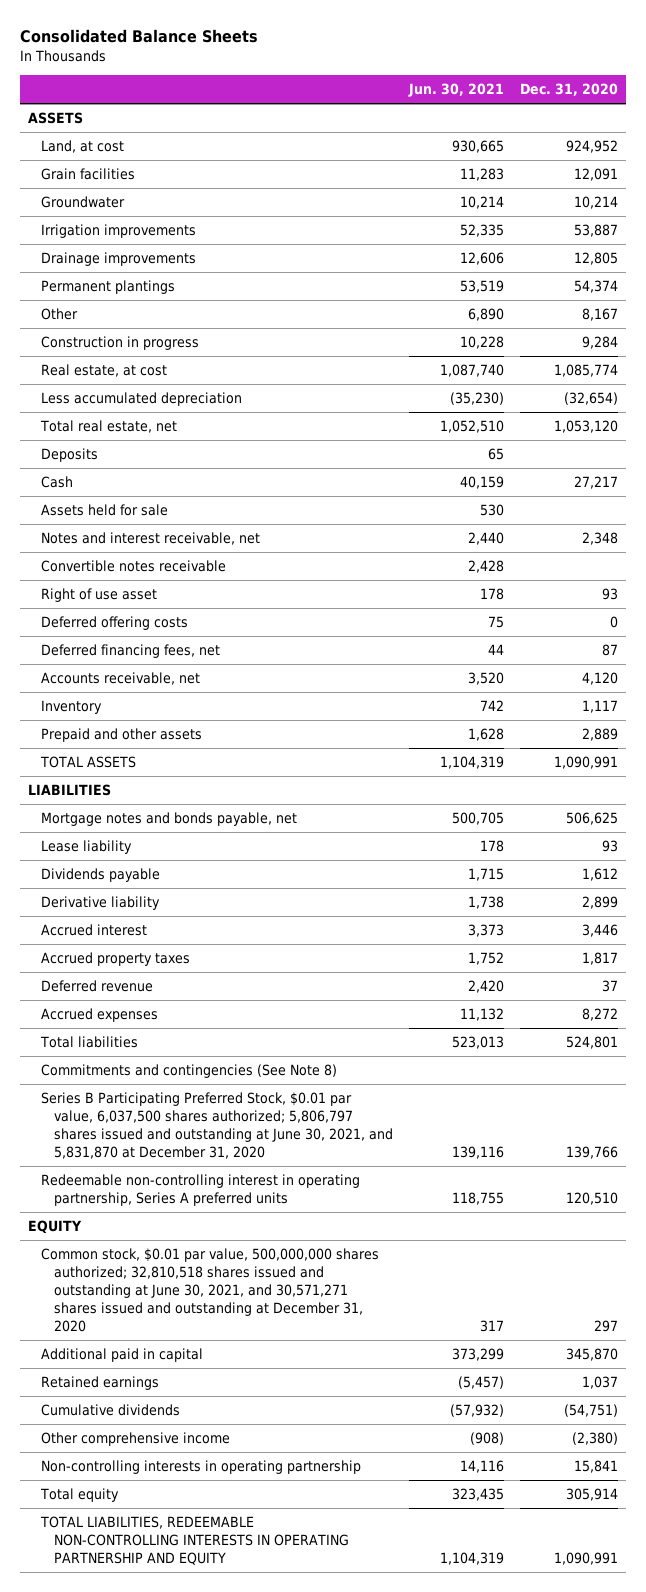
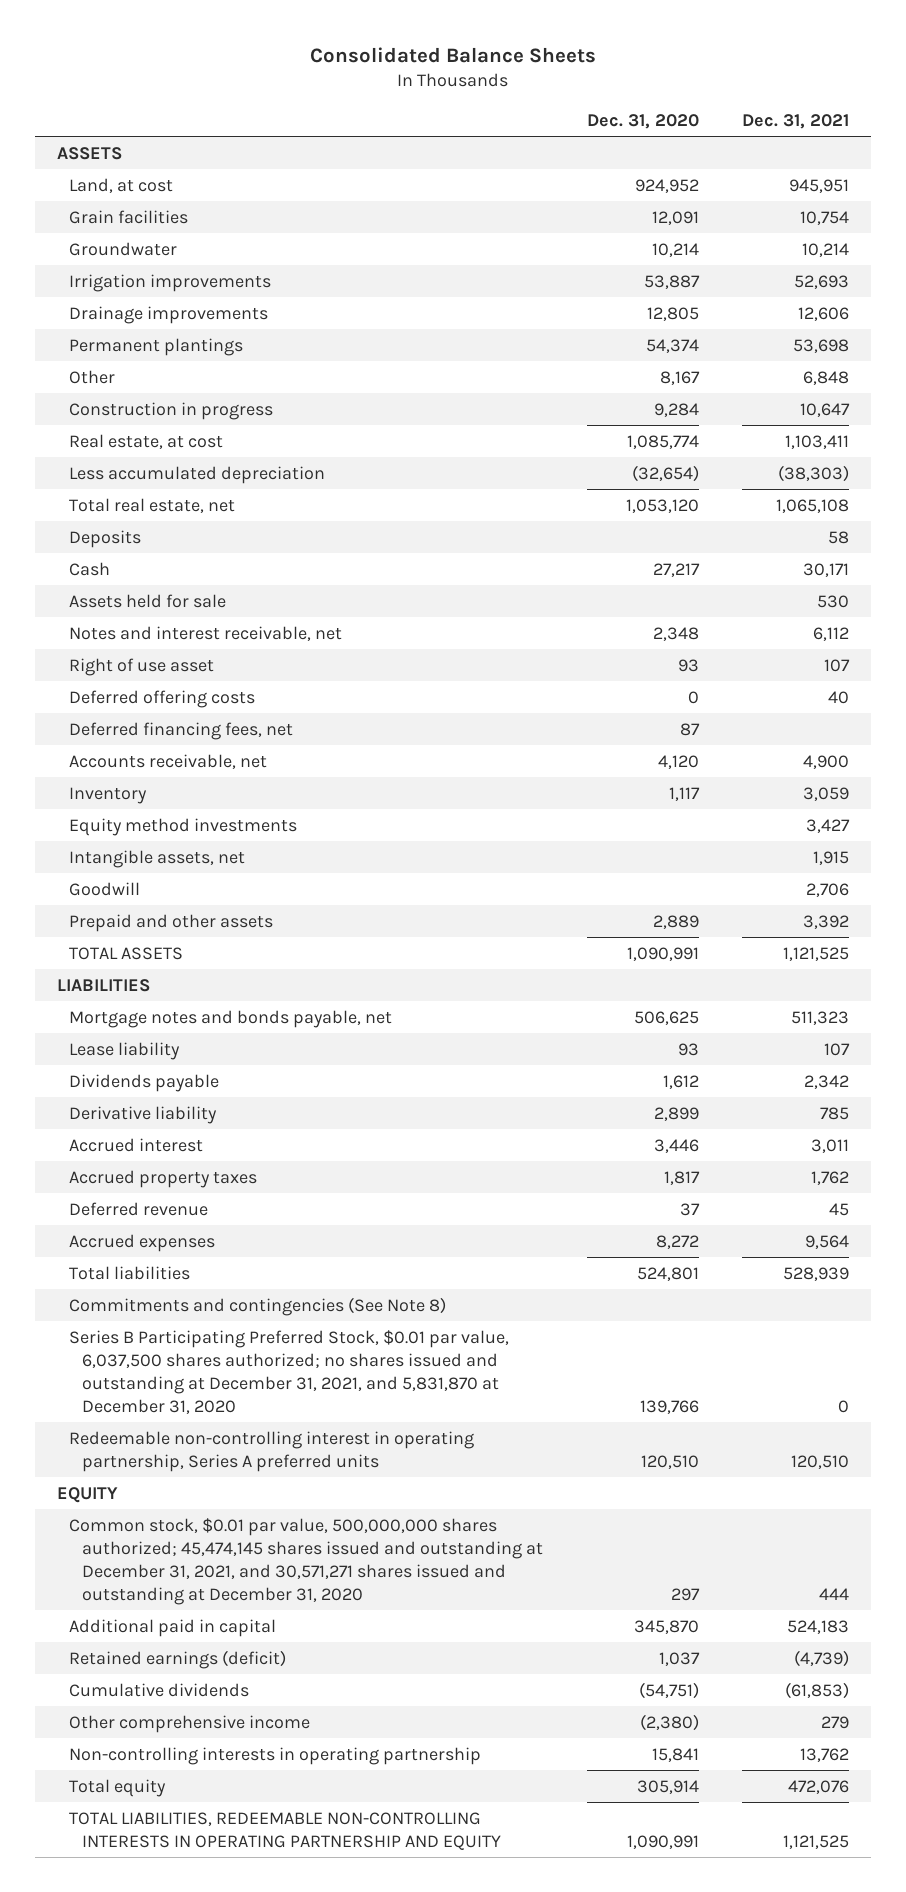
[407,82,504,97] Jun. 30, 2021 -> none
none -> [742,113,850,129] Dec. 31, 2021
[41,560,227,573] Convertible notes receivable -> none
none -> [69,817,298,836] Equity method investments
none -> [69,849,246,868] Intangible assets, net
none -> [69,881,141,896] Goodwill
[41,1092,394,1160] Series B Participating Preferred Stock, $0.01 par value, 6,037,500 shares authorized; 5,806,797 shares issued and outstanding at June 30, 2021, and 5,831,870 at December 31, 2020 -> [69,1329,510,1414] Series B Participating Preferred Stock, $0.01 par value, 6,037,500 shares authorized; no shares issued and outstanding at December 31, 2021, and 5,831,870 at December 31, 2020
[41,1248,380,1333] Common stock, $0.01 par value, 500,000,000 shares authorized; 32,810,518 shares issued and outstanding at June 30, 2021, and 30,571,271 shares issued and outstanding at December 31, 2020 -> [69,1517,544,1605] Common stock, $0.01 par value, 500,000,000 shares authorized; 45,474,145 shares issued and outstanding at December 31, 2021, and 30,571,271 shares issued and outstanding at December 31, 2020
[41,1376,160,1391] Retained earnings -> [69,1649,287,1669] Retained earnings (deficit)

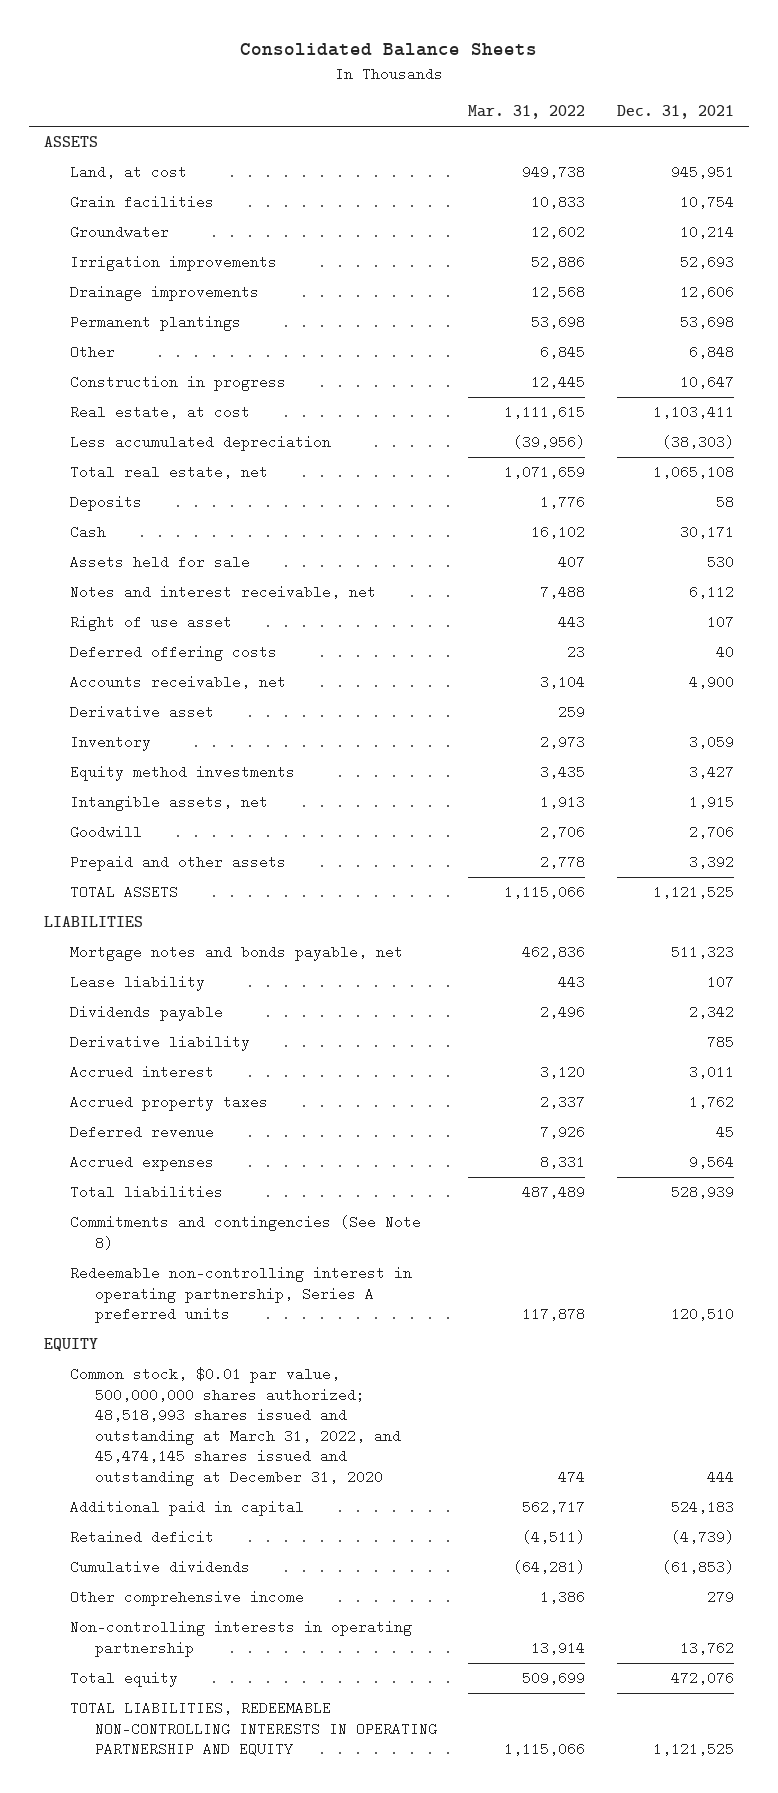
[586,113,699,129] Dec. 31, 2020 -> none
none -> [468,105,586,120] Mar. 31, 2022
[69,721,294,740] Deferred financing fees, net -> none
none -> [69,705,214,720] Derivative asset
[69,1329,510,1414] Series B Participating Preferred Stock, $0.01 par value, 6,037,500 shares authorized; no shares issued and outstanding at December 31, 2021, and 5,831,870 at December 31, 2020 -> none
[69,1517,544,1605] Common stock, $0.01 par value, 500,000,000 shares authorized; 45,474,145 shares issued and outstanding at December 31, 2021, and 30,571,271 shares issued and outstanding at December 31, 2020 -> [69,1367,402,1486] Common stock, $0.01 par value, 500,000,000 shares authorized; 48,518,993 shares issued and outstanding at March 31, 2022, and 45,474,145 shares issued and outstanding at December 31, 2020
[69,1649,287,1669] Retained earnings (deficit) -> [69,1530,214,1545] Retained deficit

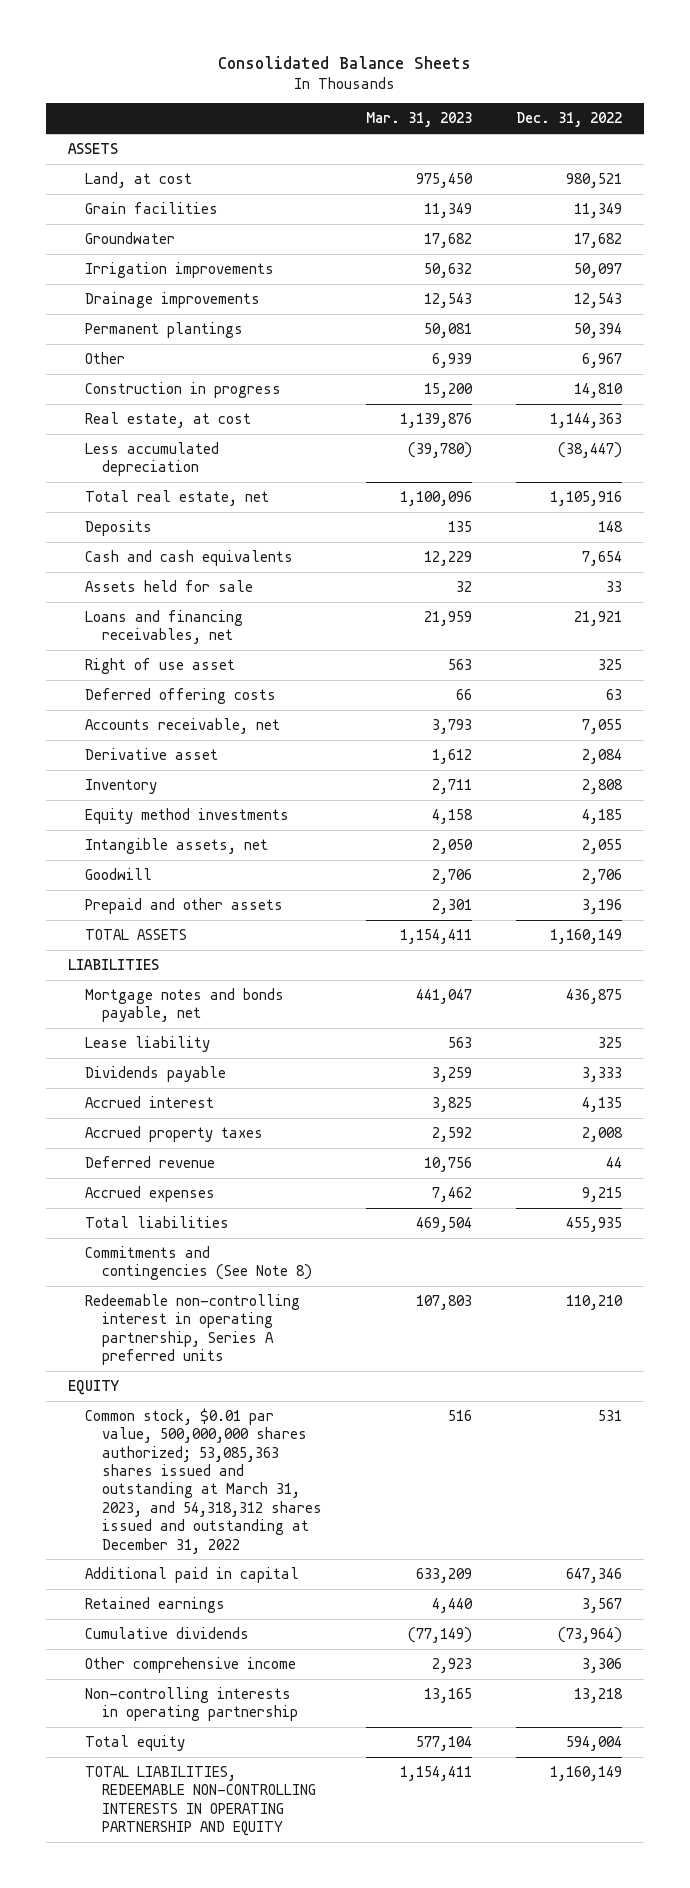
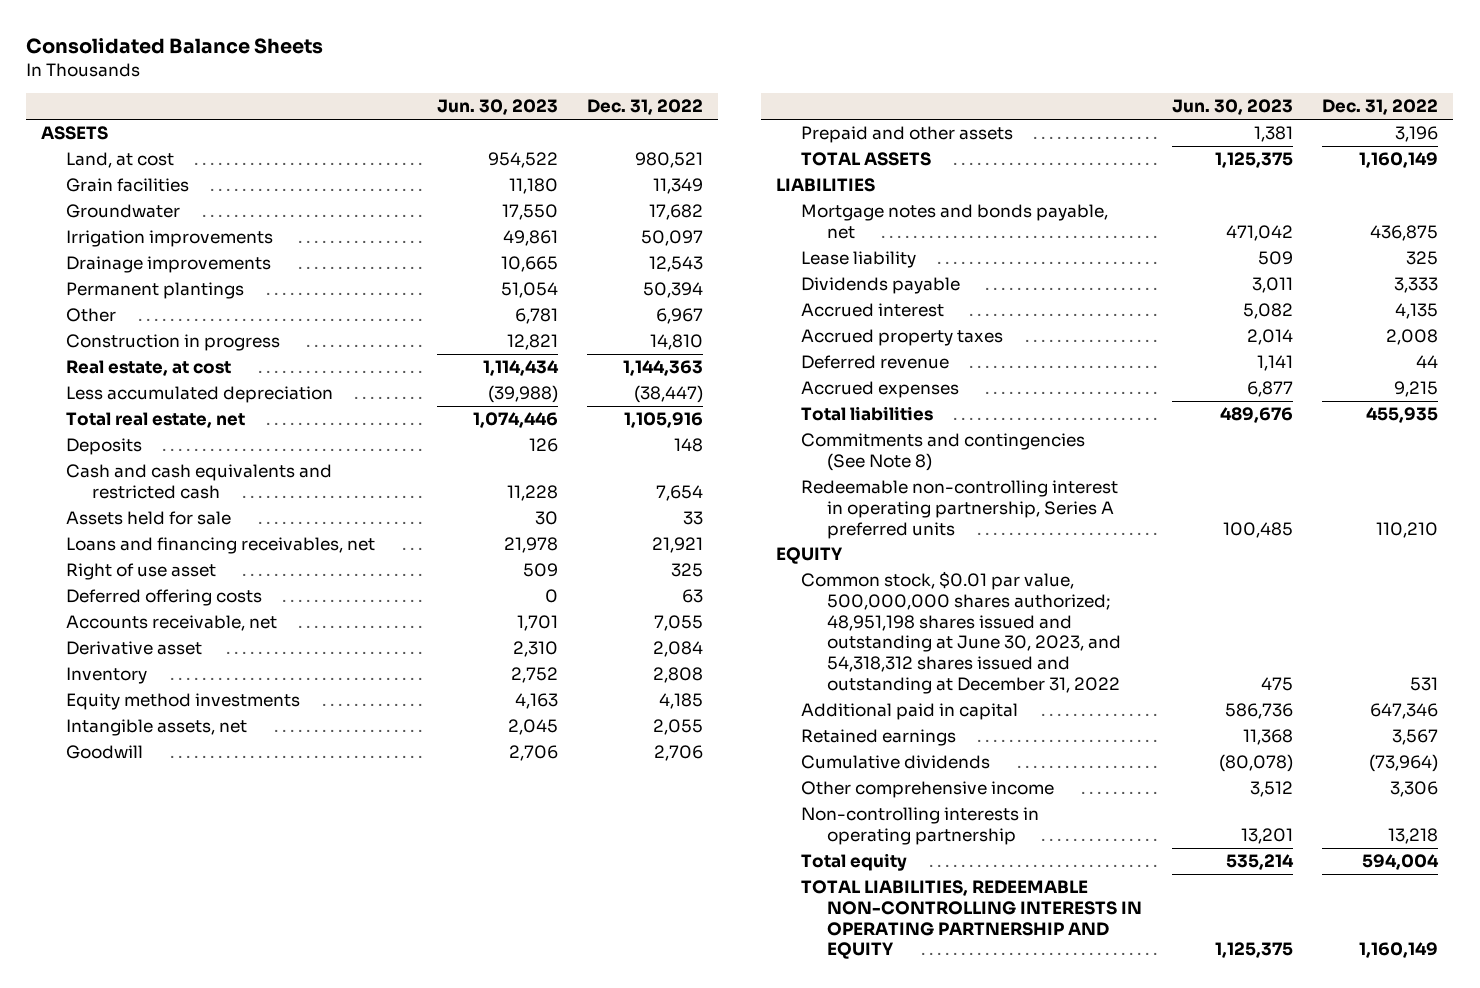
[366,112,473,128] Mar. 31, 2023 -> none
none -> [436,99,558,116] Jun. 30, 2023
[84,550,293,567] Cash and cash equivalents -> [66,464,333,499] Cash and cash equivalents and restricted cash
[84,1408,323,1554] Common stock, $0.01 par value, 500,000,000 shares authorized; 53,085,363 shares issued and outstanding at March 31, 2023, and 54,318,312 shares issued and outstanding at December 31, 2022 -> [801,571,1121,694] Common stock, $0.01 par value, 500,000,000 shares authorized; 48,951,198 shares issued and outstanding at June 30, 2023, and 54,318,312 shares issued and outstanding at December 31, 2022

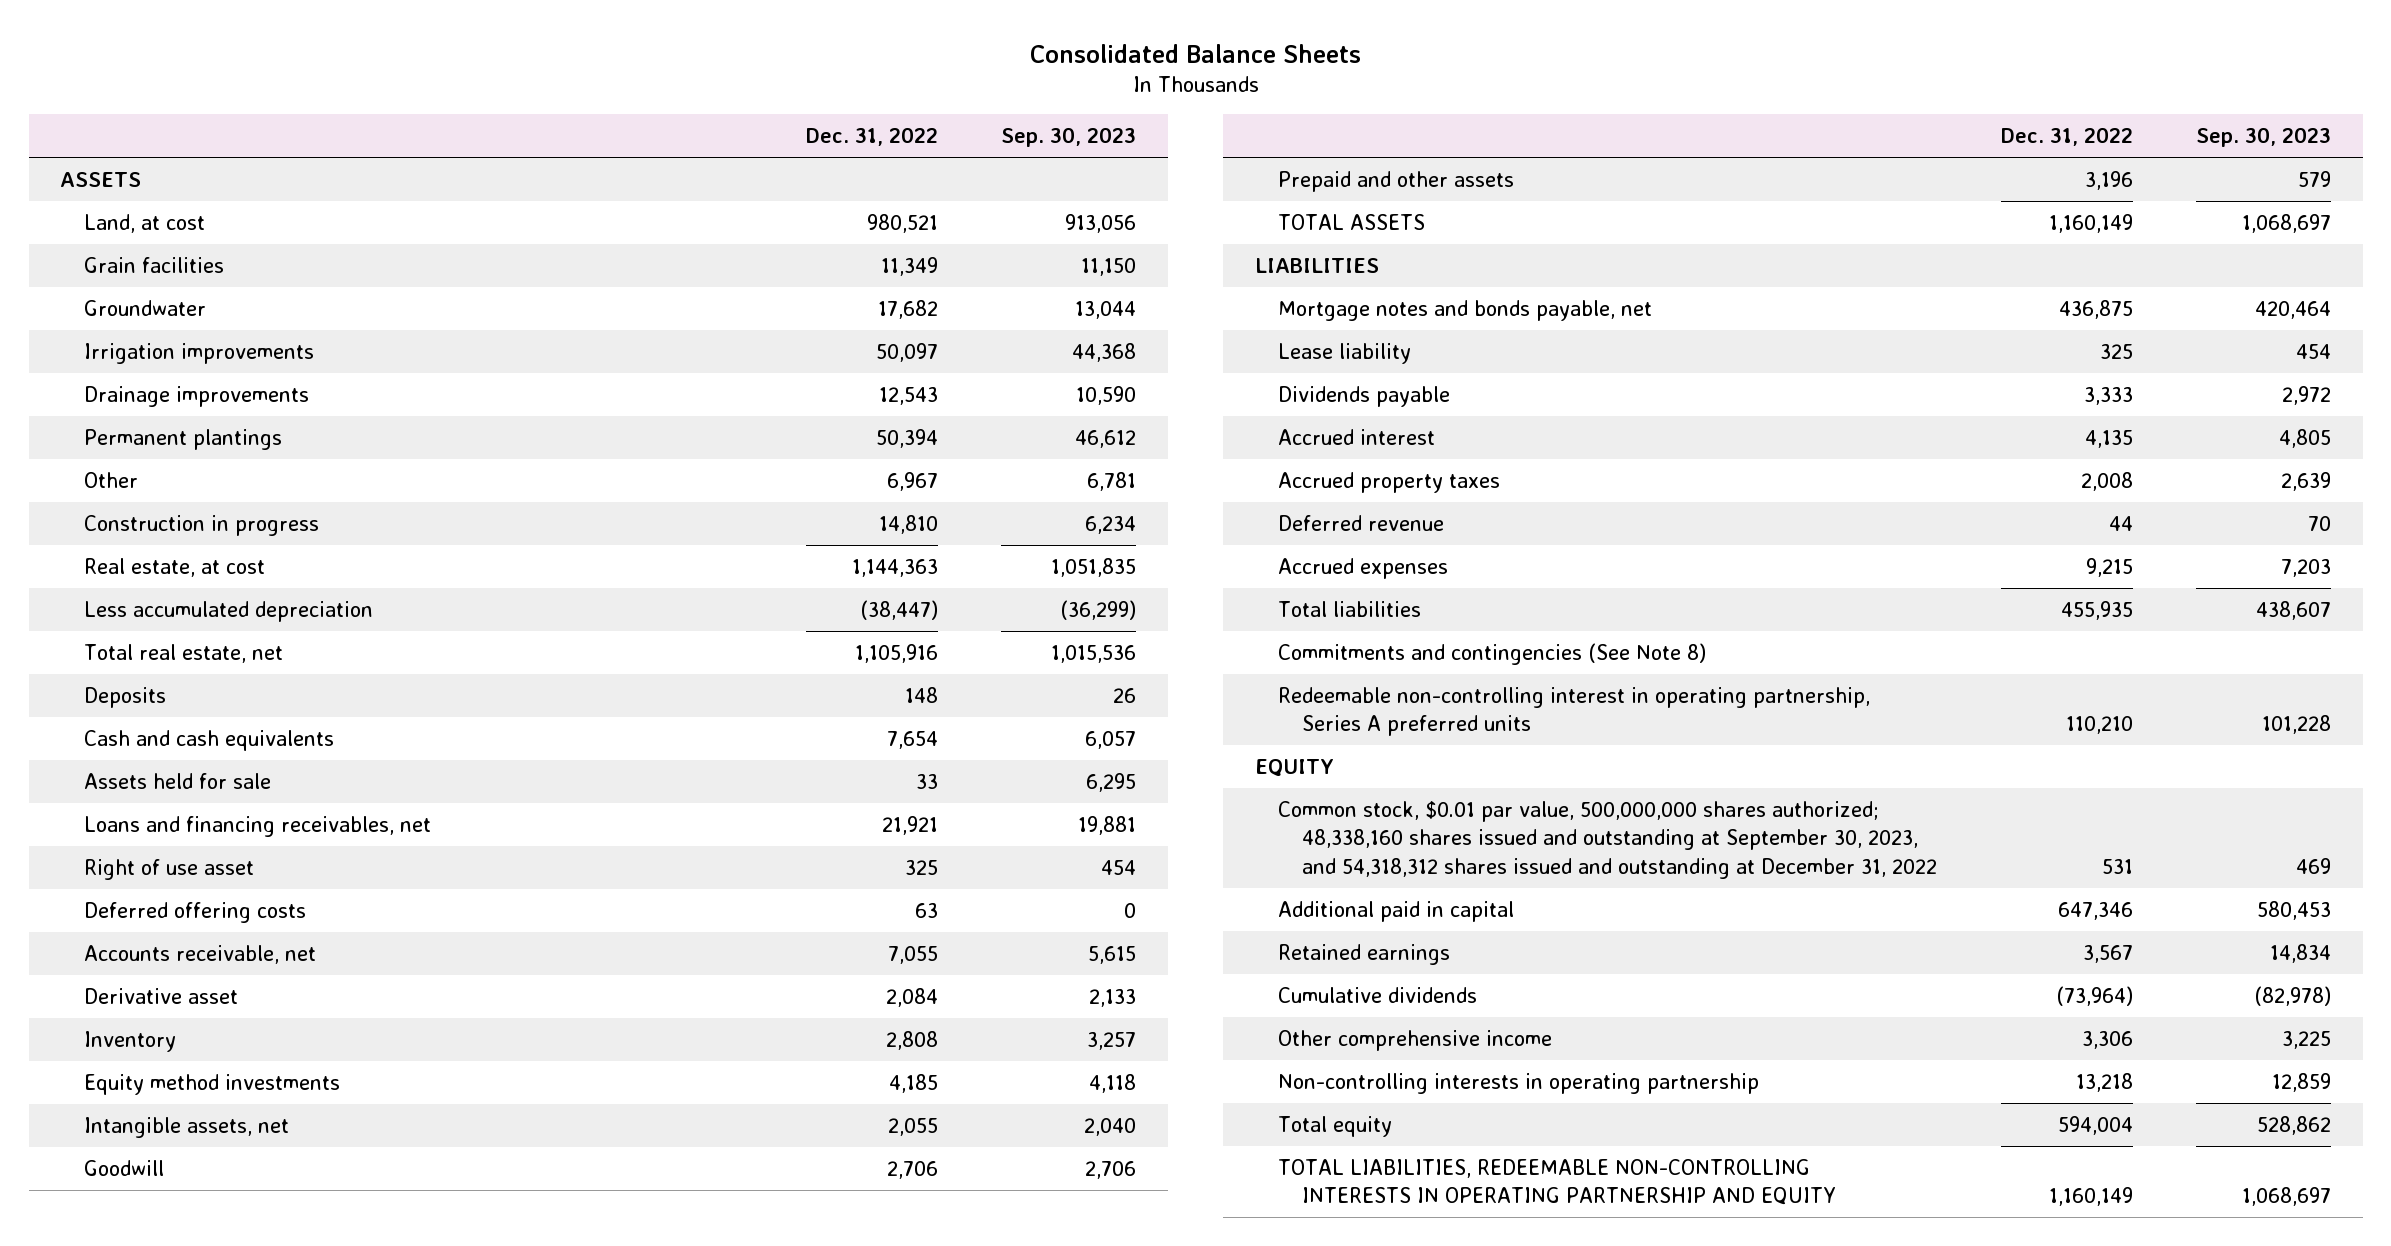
[436,99,558,116] Jun. 30, 2023 -> none
none -> [1001,127,1137,148] Sep. 30, 2023
[66,464,333,499] Cash and cash equivalents and restricted cash -> [83,729,334,751] Cash and cash equivalents
[801,571,1121,694] Common stock, $0.01 par value, 500,000,000 shares authorized; 48,951,198 shares issued and outstanding at June 30, 2023, and 54,318,312 shares issued and outstanding at December 31, 2022 -> [1278,800,1938,879] Common stock, $0.01 par value, 500,000,000 shares authorized; 48,338,160 shares issued and outstanding at September 30, 2023, and 54,318,312 shares issued and outstanding at December 31, 2022

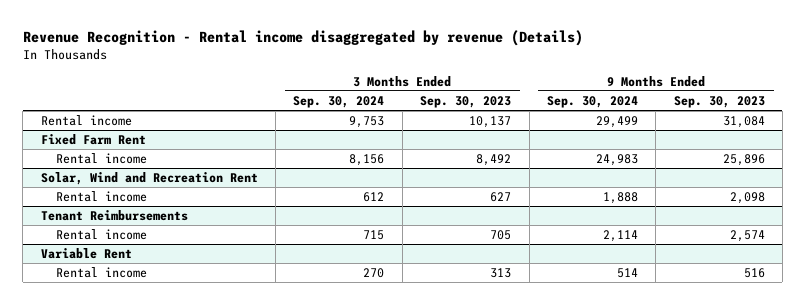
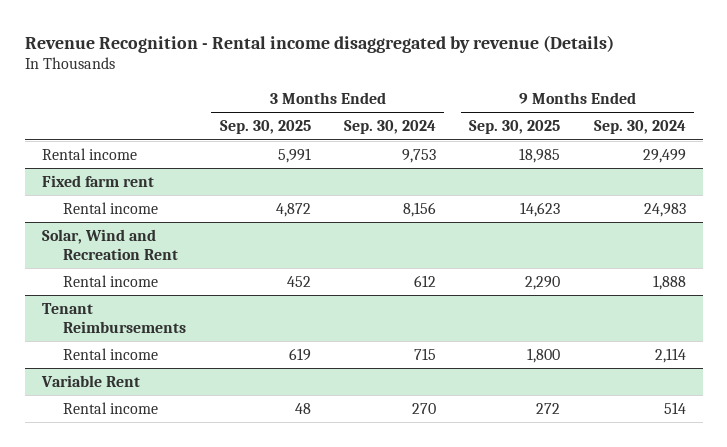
[420,96,512,109] Sep. 30, 2023 -> none
[673,96,765,109] Sep. 30, 2023 -> none
none -> [219,119,311,134] Sep. 30, 2025
none -> [469,119,561,134] Sep. 30, 2025
[40,134,146,146] Fixed Farm Rent -> [41,174,154,187] Fixed farm rent

